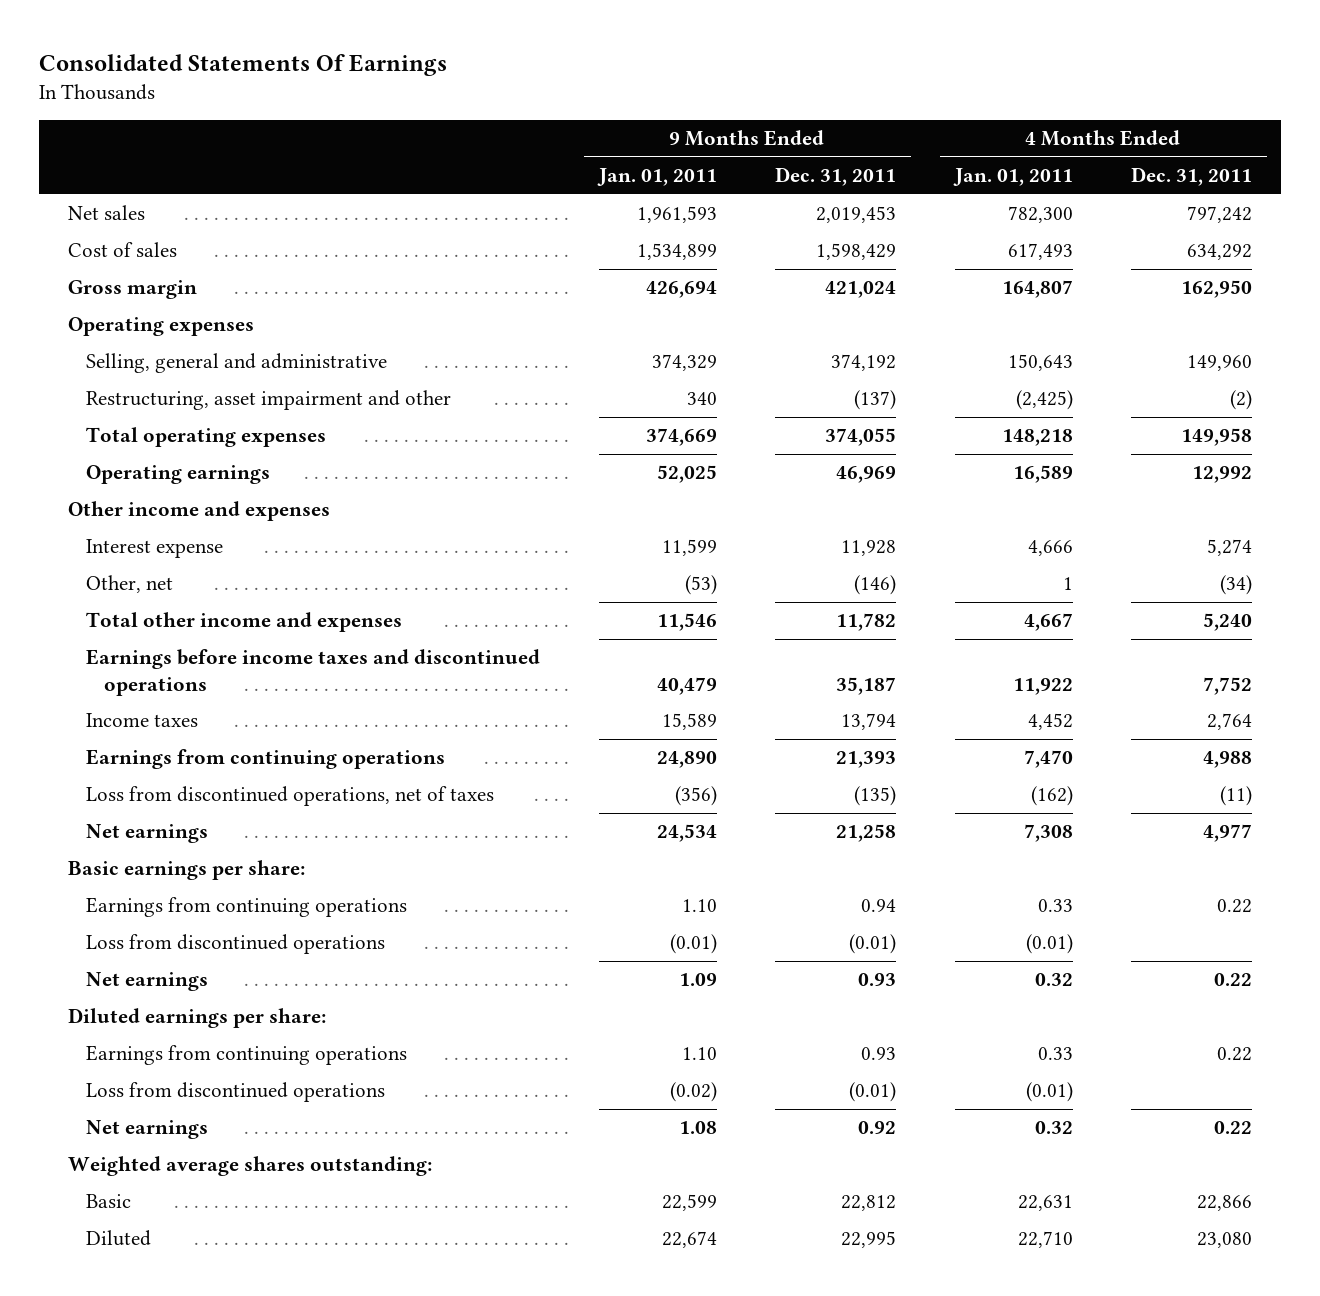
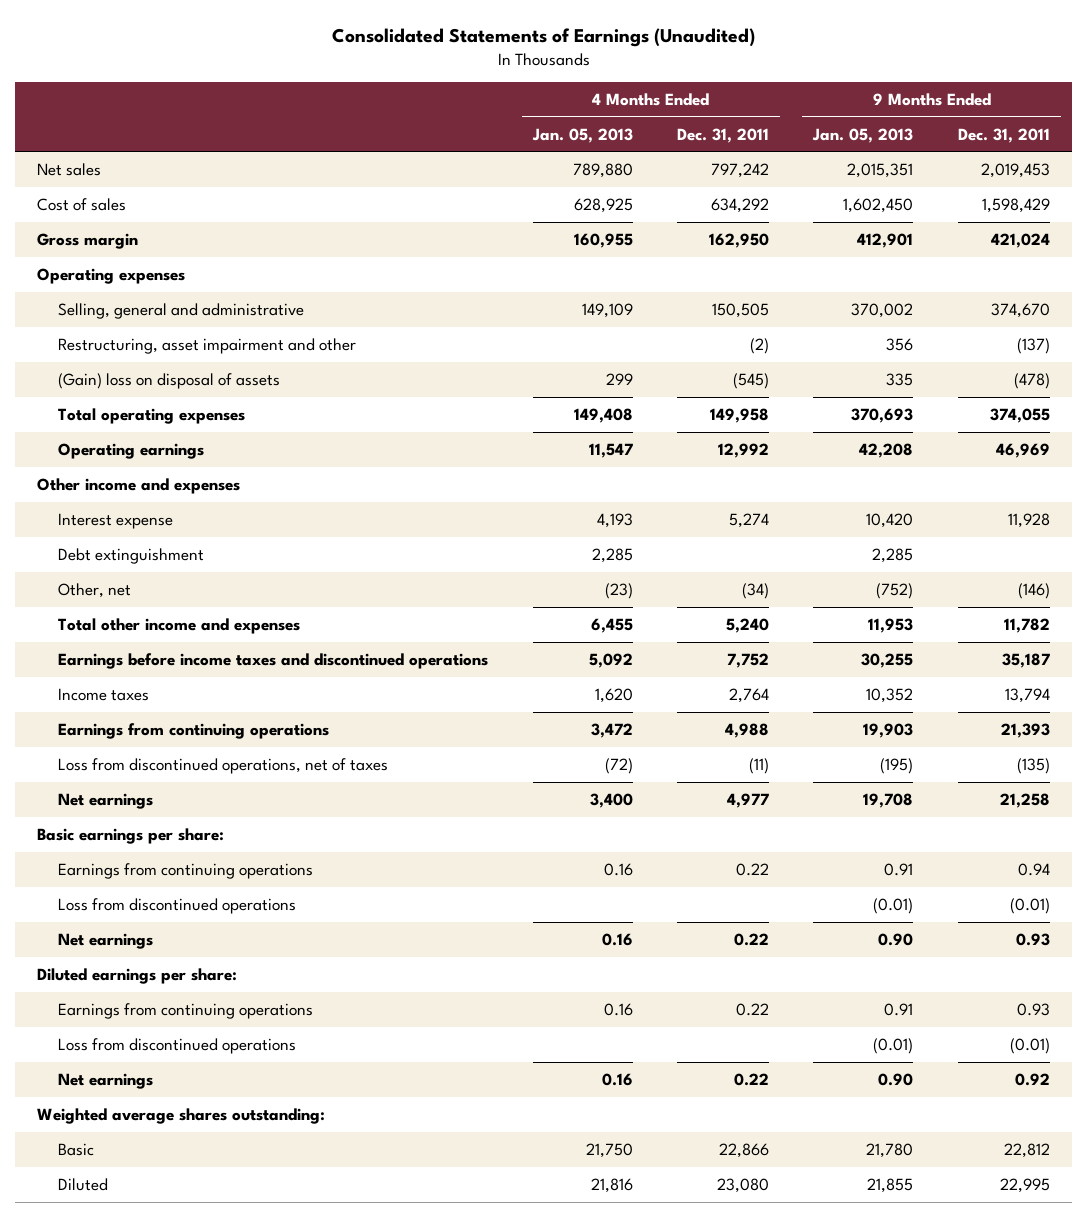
[38,53,447,76] Consolidated Statements Of Earnings -> [331,27,755,47] Consolidated Statements of Earnings (Unaudited)
[596,167,717,186] Jan. 01, 2011 -> none
[952,167,1073,186] Jan. 01, 2011 -> none
none -> [531,127,633,143] Jan. 05, 2013
none -> [812,127,914,143] Jan. 05, 2013
[831,354,897,372] 374,192 -> [990,302,1050,318] 374,670
[1187,355,1253,372] 149,960 -> [712,302,770,318] 150,505
none -> [58,372,281,389] (Gain) loss on disposal of assets
none -> [58,547,205,564] Debt extinguishment

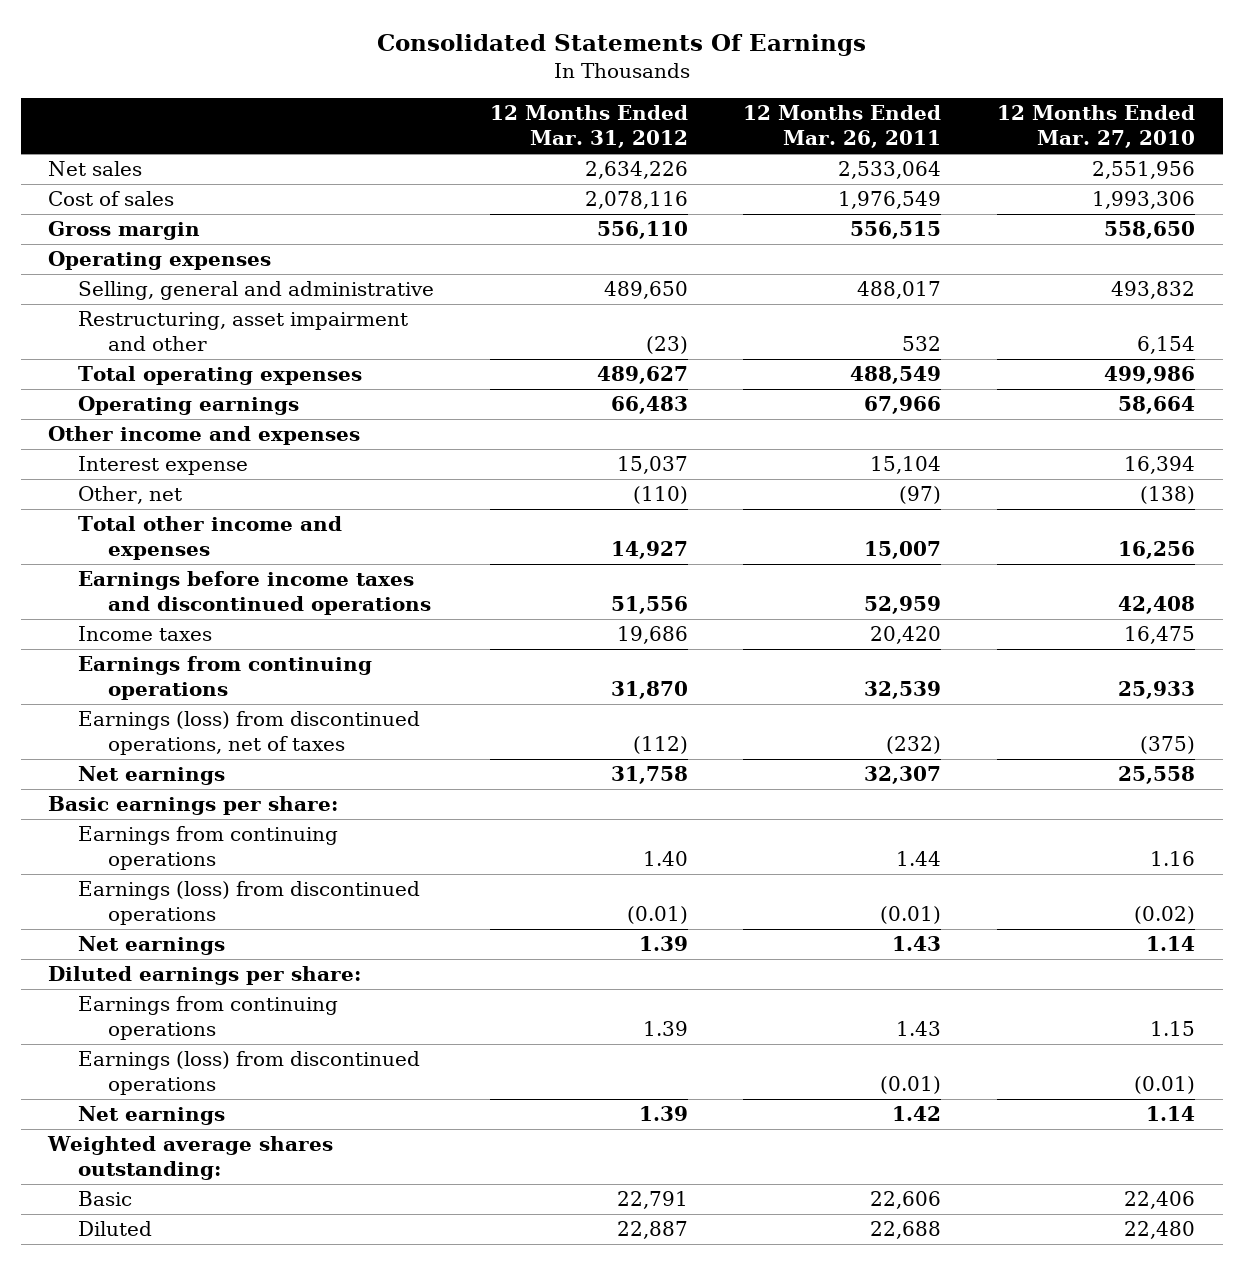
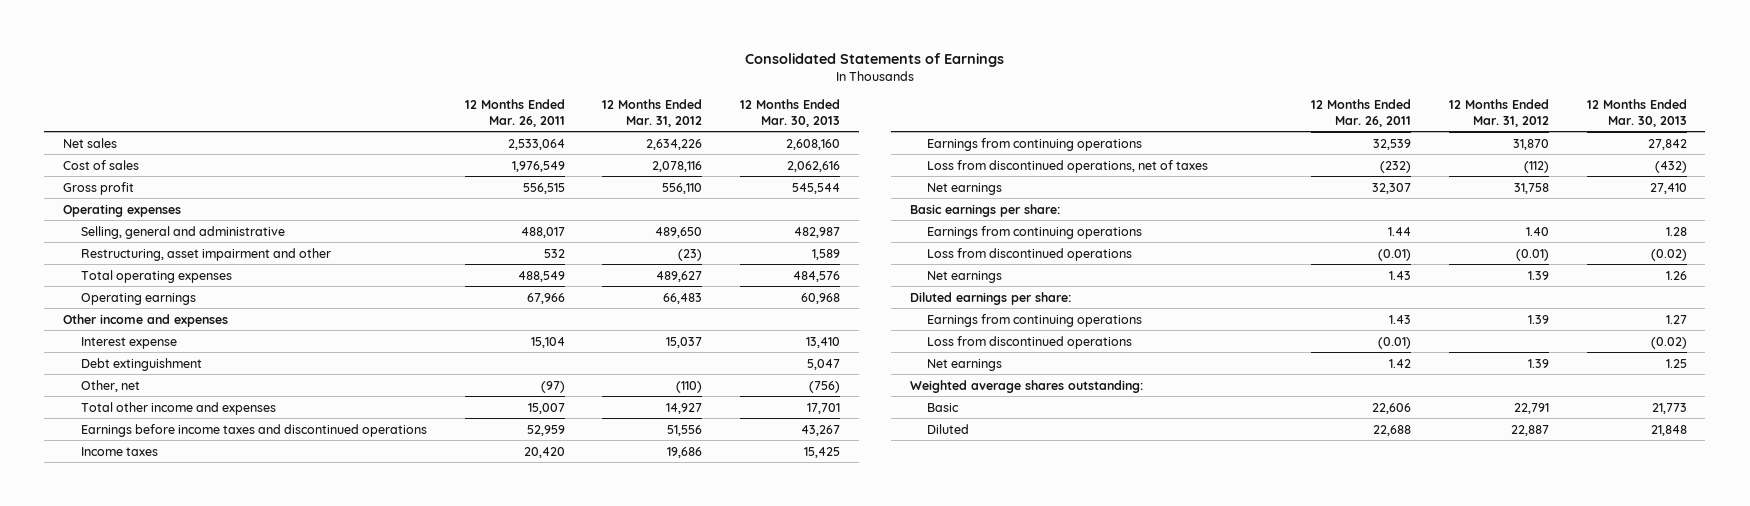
[376,34,866,57] Consolidated Statements Of Earnings -> [744,52,1004,67] Consolidated Statements of Earnings
[997,105,1196,149] 12 Months Ended Mar. 27, 2010 -> none
none -> [740,99,841,127] 12 Months Ended Mar. 30, 2013
[48,221,201,241] Gross margin -> [63,181,135,195] Gross profit
none -> [81,357,203,371] Debt extinguishment
[78,711,421,756] Earnings (loss) from discontinued operations, net of taxes -> [927,159,1209,173] Loss from discontinued operations, net of taxes
[78,881,421,926] Earnings (loss) from discontinued operations -> [927,247,1133,261] Loss from discontinued operations
[78,1051,421,1096] Earnings (loss) from discontinued operations -> [927,335,1133,349] Loss from discontinued operations

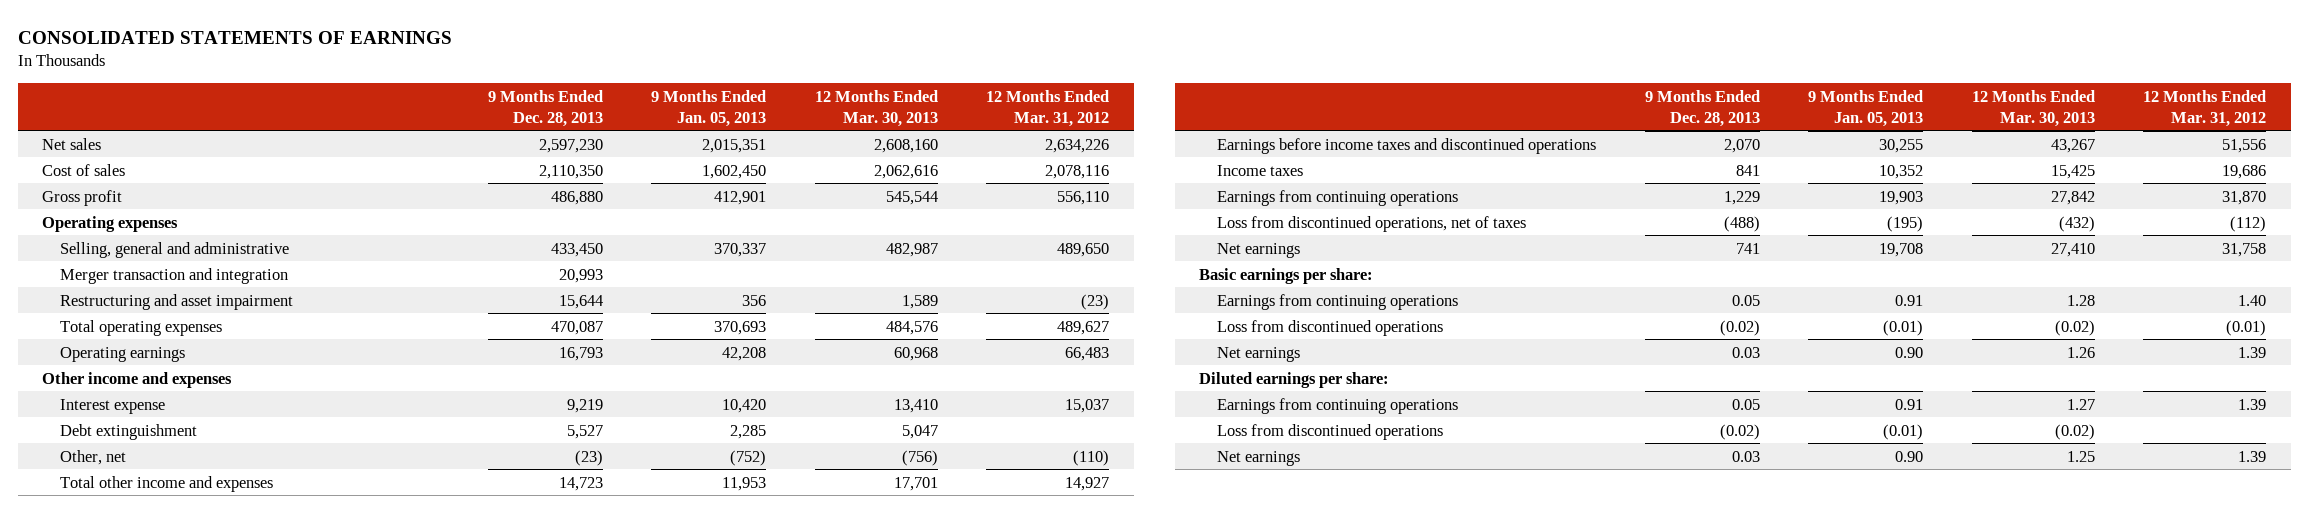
[744,52,1004,67] Consolidated Statements of Earnings -> [18,30,453,44] CONSOLIDATED STATEMENTS OF EARNINGS
[464,99,565,127] 12 Months Ended Mar. 26, 2011 -> none
none -> [487,89,603,127] 9 Months Ended Dec. 28, 2013
none -> [651,89,767,127] 9 Months Ended Jan. 05, 2013
none -> [60,267,289,284] Merger transaction and integration
[81,247,332,261] Restructuring, asset impairment and other -> [60,293,294,310] Restructuring and asset impairment
[909,379,1143,393] Weighted average shares outstanding: -> none
[927,402,960,412] Basic -> none
[927,423,970,434] Diluted -> none

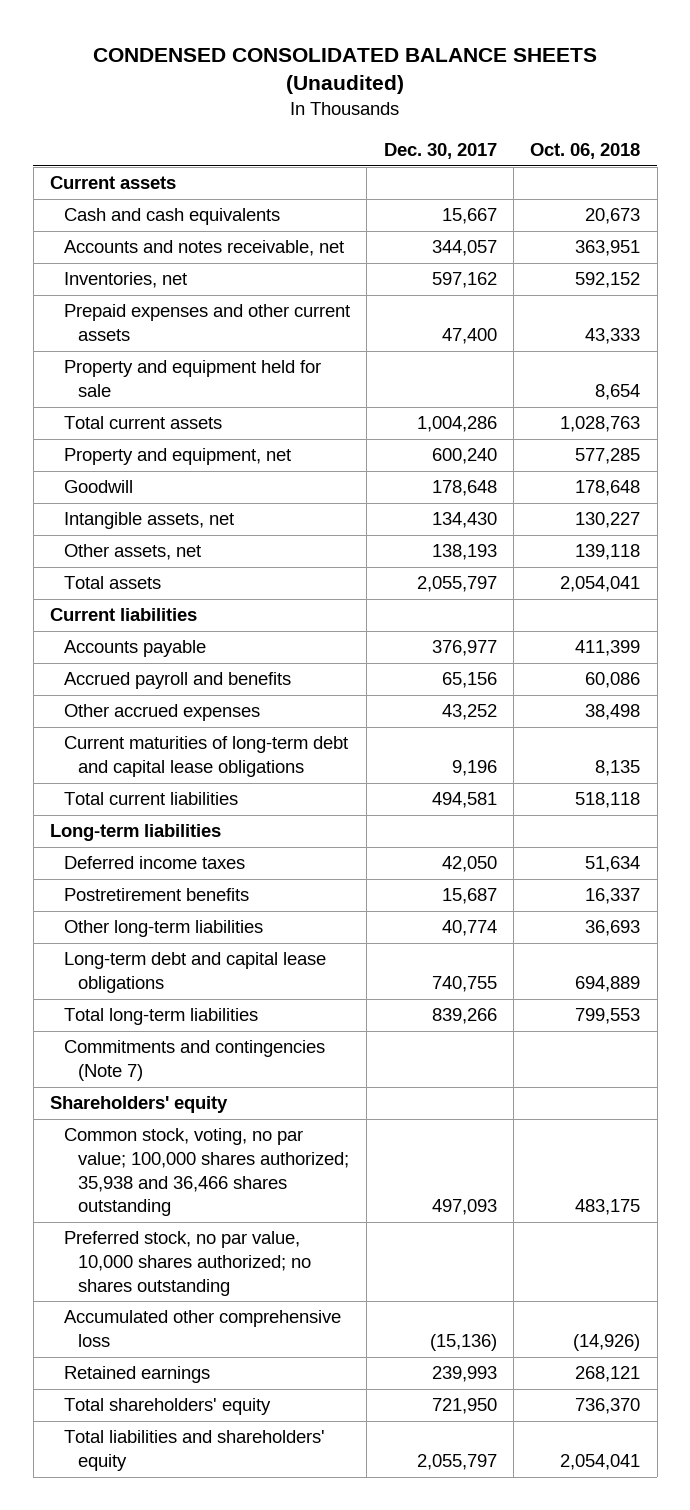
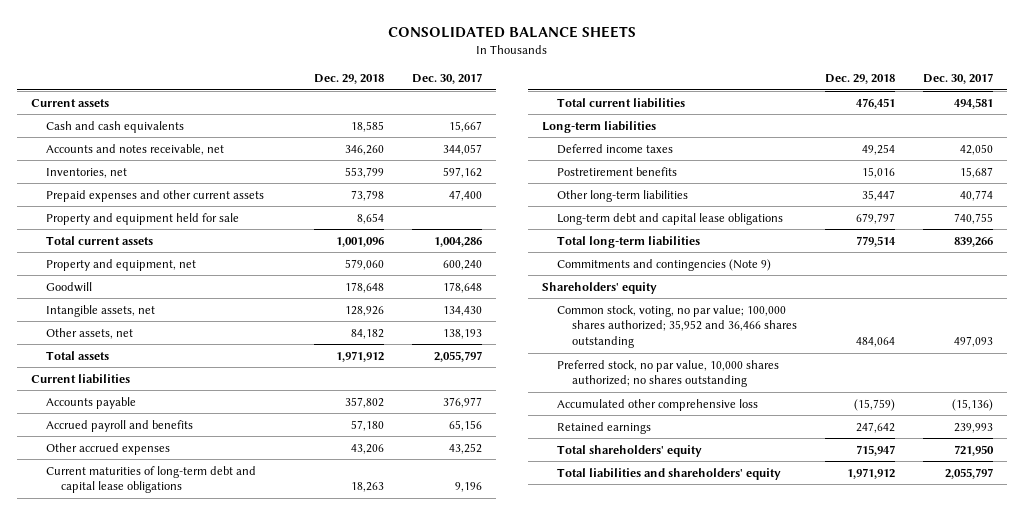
[93,47,598,95] CONDENSED CONSOLIDATED BALANCE SHEETS (Unaudited) -> [388,25,637,38] CONSOLIDATED BALANCE SHEETS
[530,142,641,159] Oct. 06, 2018 -> none
none -> [314,74,385,85] Dec. 29, 2018
[64,1040,326,1081] Commitments and contingencies (Note 7) -> [557,258,772,271] Commitments and contingencies (Note 9)
[64,1128,350,1217] Common stock, voting, no par value; 100,000 shares authorized; 35,938 and 36,466 shares outstanding -> [557,304,798,348] Common stock, voting, no par value; 100,000 shares authorized; 35,952 and 36,466 shares outstanding

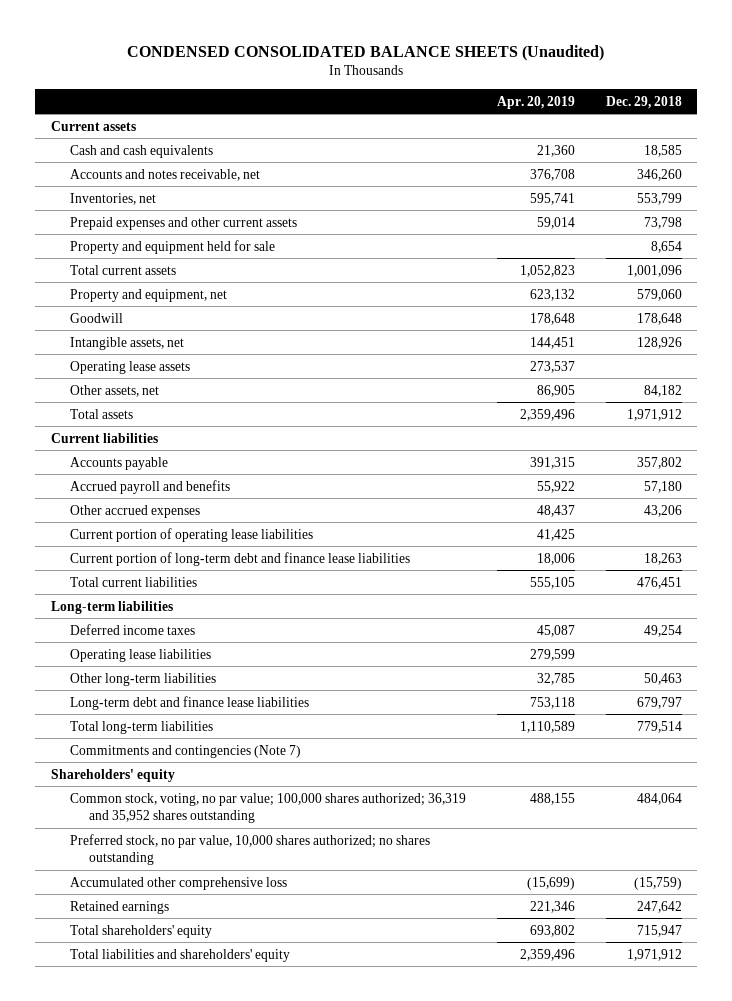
[388,25,637,38] CONSOLIDATED BALANCE SHEETS -> [127,44,605,61] CONDENSED CONSOLIDATED BALANCE SHEETS (Unaudited)
[412,73,483,85] Dec. 30, 2017 -> none
none -> [496,95,575,109] Apr. 20, 2019
none -> [69,360,190,374] Operating lease assets
none -> [69,527,313,542] Current portion of operating lease liabilities
[46,465,257,494] Current maturities of long-term debt and capital lease obligations -> [69,551,410,566] Current portion of long-term debt and finance lease liabilities
[557,166,678,176] Postretirement benefits -> none
none -> [69,648,211,662] Operating lease liabilities
[862,189,896,201] 35,447 -> [643,672,682,685] 50,463
[557,212,784,225] Long-term debt and capital lease obligations -> [69,695,309,710] Long-term debt and finance lease liabilities
[557,258,772,271] Commitments and contingencies (Note 9) -> [69,744,301,758] Commitments and contingencies (Note 7)
[557,304,798,348] Common stock, voting, no par value; 100,000 shares authorized; 35,952 and 36,466 shares outstanding -> [69,792,466,823] Common stock, voting, no par value; 100,000 shares authorized; 36,319 and 35,952 shares outstanding

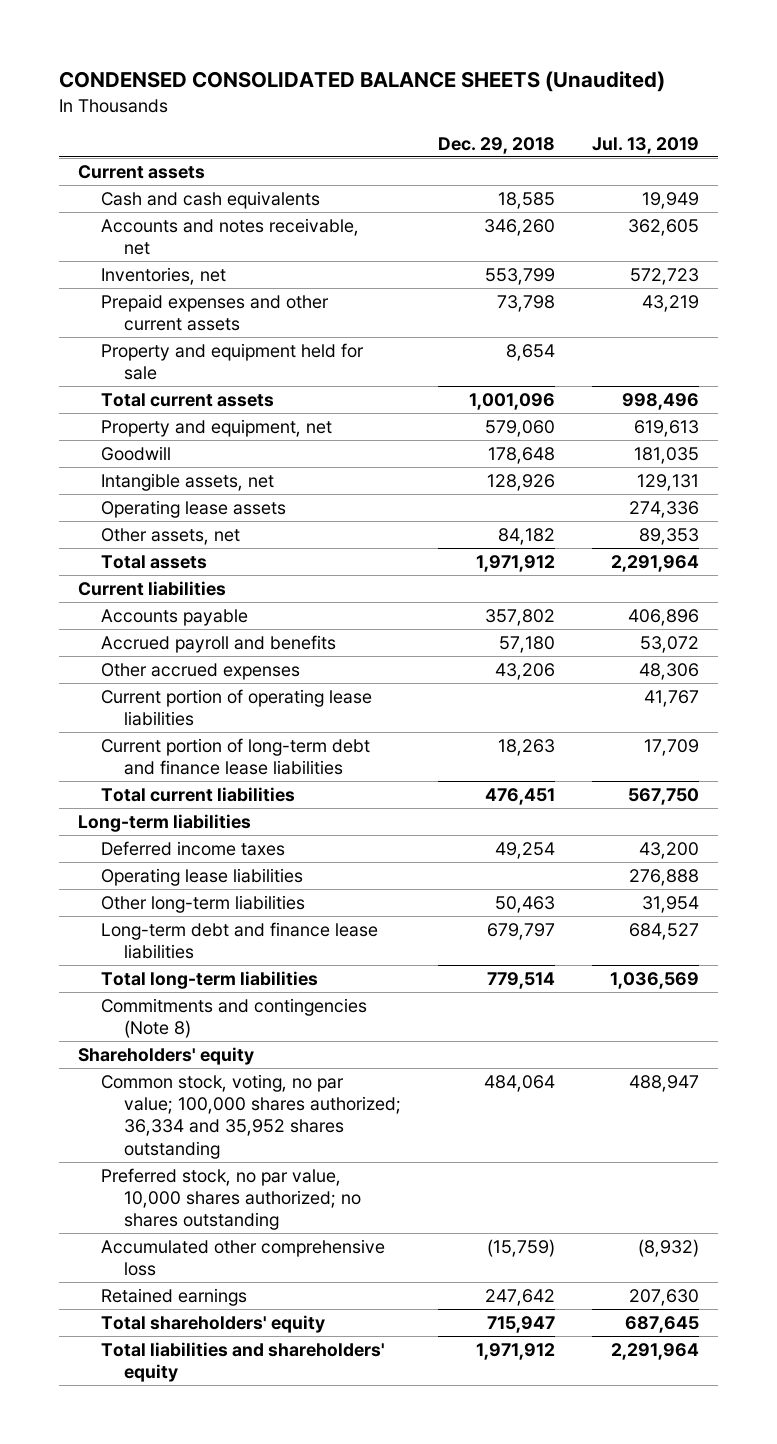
[496,95,575,109] Apr. 20, 2019 -> none
none -> [592,136,700,154] Jul. 13, 2019
[69,744,301,758] Commitments and contingencies (Note 7) -> [100,997,367,1039] Commitments and contingencies (Note 8)
[69,792,466,823] Common stock, voting, no par value; 100,000 shares authorized; 36,319 and 35,952 shares outstanding -> [100,1073,402,1159] Common stock, voting, no par value; 100,000 shares authorized; 36,334 and 35,952 shares outstanding

